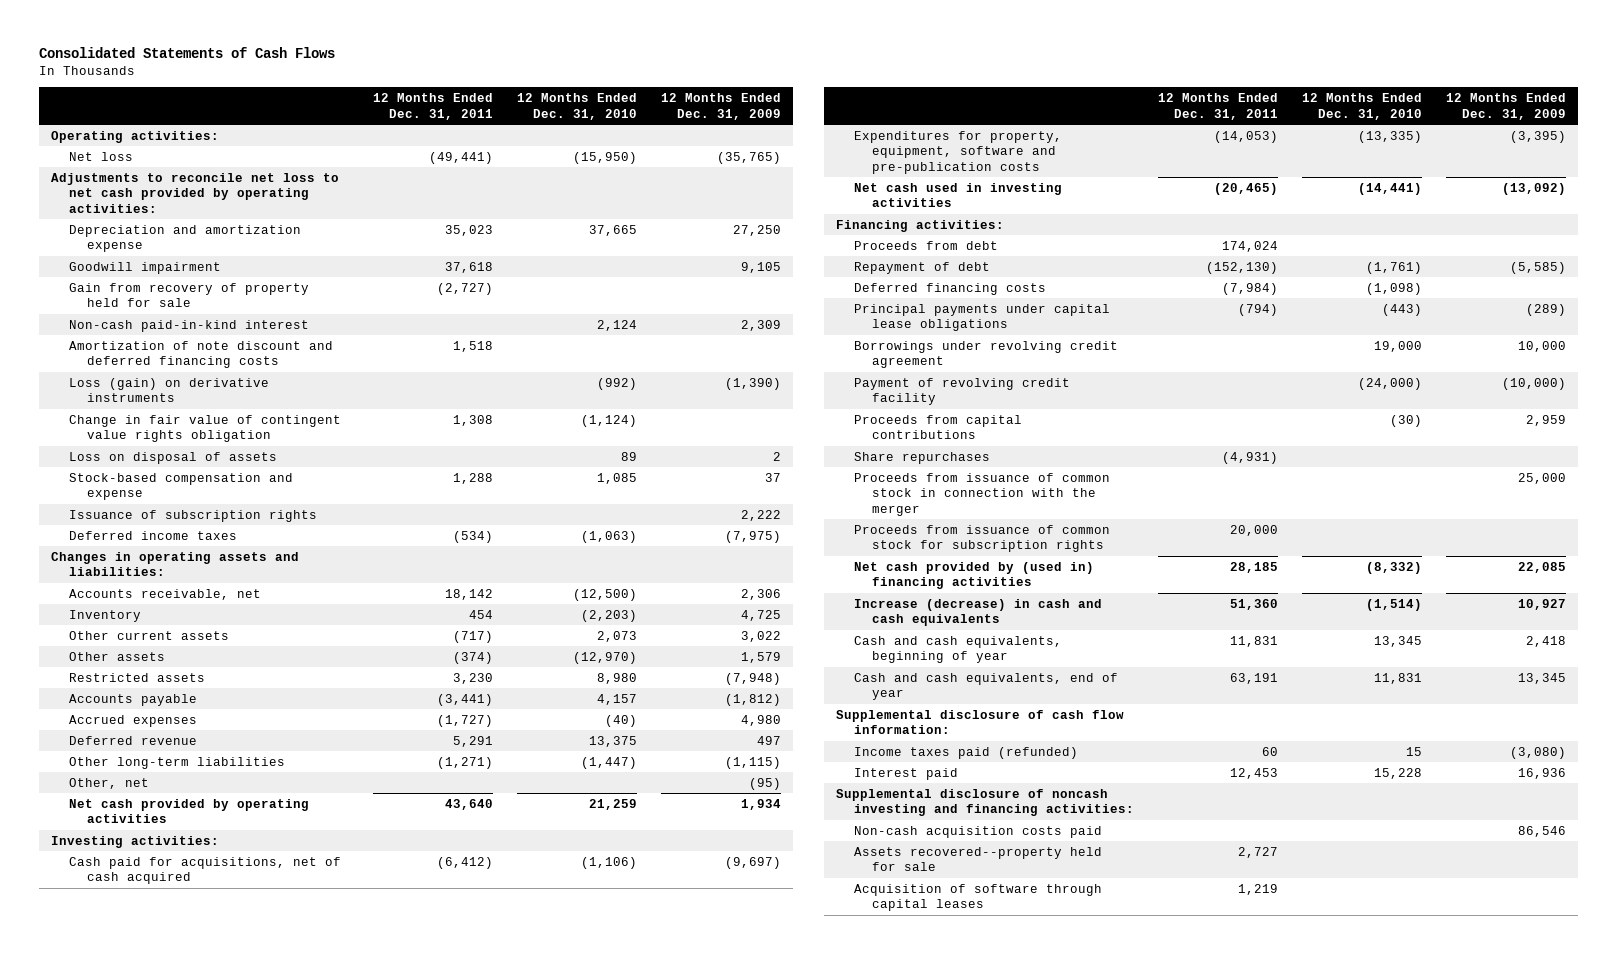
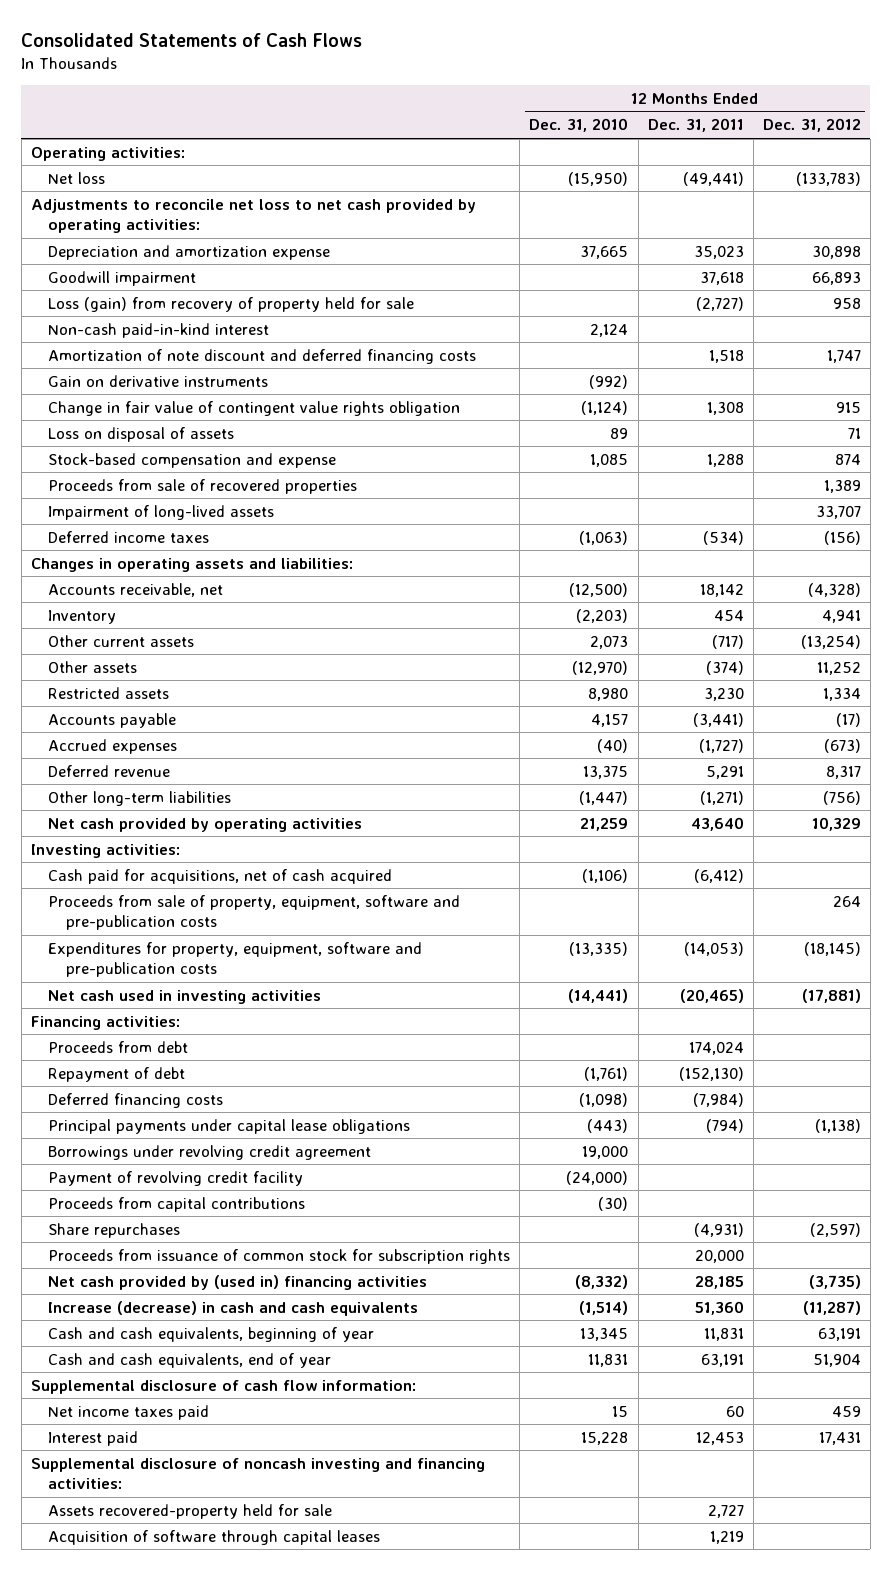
[661,93,782,120] 12 Months Ended Dec. 31, 2009 -> none
none -> [762,118,861,133] Dec. 31, 2012
[69,282,310,308] Gain from recovery of property held for sale -> [48,296,415,312] Loss (gain) from recovery of property held for sale
[69,377,270,403] Loss (gain) on derivative instruments -> [48,374,269,387] Gain on derivative instruments
[69,509,318,522] Issuance of subscription rights -> none
none -> [48,478,358,494] Proceeds from sale of recovered properties
none -> [48,504,275,520] Impairment of long-lived assets
[69,777,150,789] Other, net -> none
none -> [48,894,461,931] Proceeds from sale of property, equipment, software and pre-publication costs
[854,472,1111,516] Proceeds from issuance of common stock in connection with the merger -> none
[854,746,1079,759] Income taxes paid (refunded) -> [48,1404,210,1420] Net income taxes paid
[854,825,1103,838] Non-cash acquisition costs paid -> none
[854,846,1103,872] Assets recovered--property held for sale -> [48,1503,333,1519] Assets recovered-property held for sale

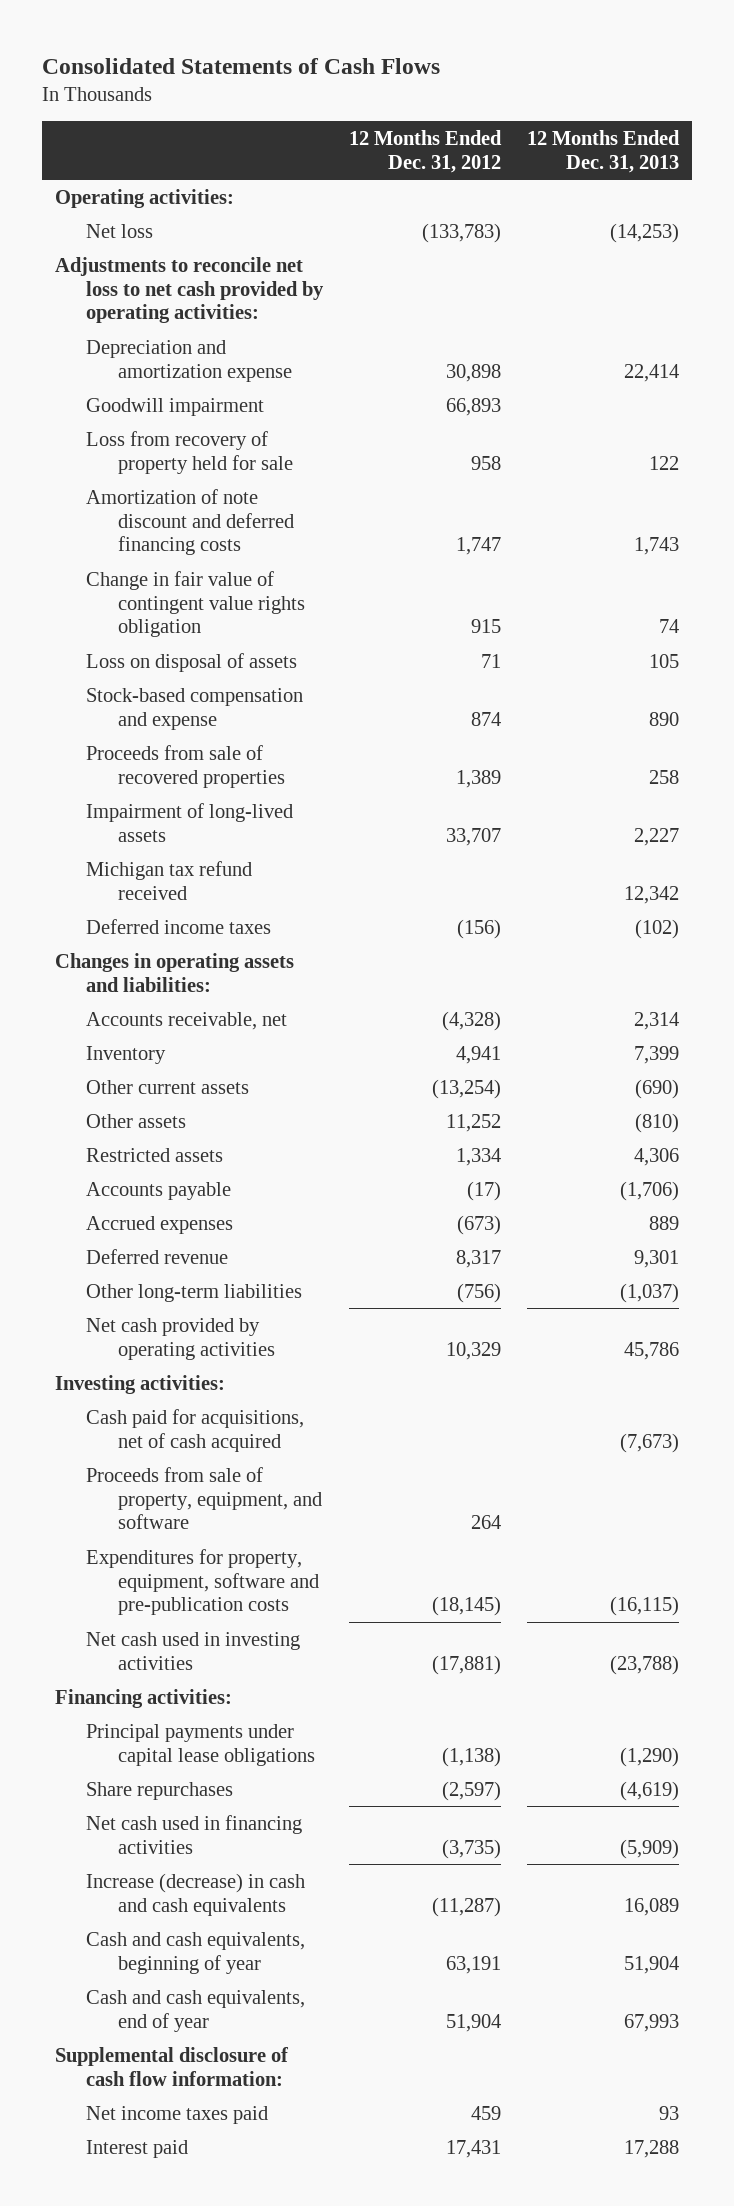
[529,118,629,133] Dec. 31, 2010 -> none
[647,118,744,133] Dec. 31, 2011 -> none
none -> [526,130,680,173] 12 Months Ended Dec. 31, 2013
[48,322,270,338] Non-cash paid-in-kind interest -> none
[48,296,415,312] Loss (gain) from recovery of property held for sale -> [86,430,293,474] Loss from recovery of property held for sale
[48,374,269,387] Gain on derivative instruments -> none
none -> [86,860,253,900] Michigan tax refund received
[48,894,461,931] Proceeds from sale of property, equipment, software and pre-publication costs -> [86,1466,322,1530] Proceeds from sale of property, equipment, and software
[48,1040,189,1053] Proceeds from debt -> none
[48,1066,186,1082] Repayment of debt -> none
[48,1092,224,1108] Deferred financing costs -> none
[48,1144,372,1160] Borrowings under revolving credit agreement -> none
[48,1170,304,1186] Payment of revolving credit facility -> none
[48,1196,306,1212] Proceeds from capital contributions -> none
[48,1248,511,1264] Proceeds from issuance of common stock for subscription rights -> none
[48,1274,428,1290] Net cash provided by (used in) financing activities -> [86,1814,303,1854] Net cash used in financing activities
[30,1457,485,1490] Supplemental disclosure of noncash investing and financing activities: -> none
[48,1503,333,1519] Assets recovered-property held for sale -> none
[48,1529,381,1545] Acquisition of software through capital leases -> none

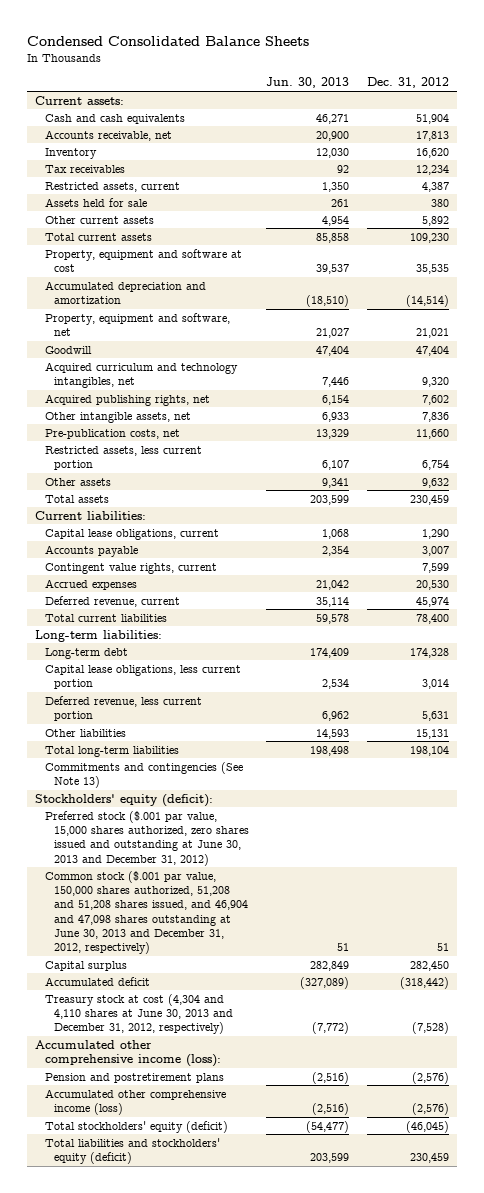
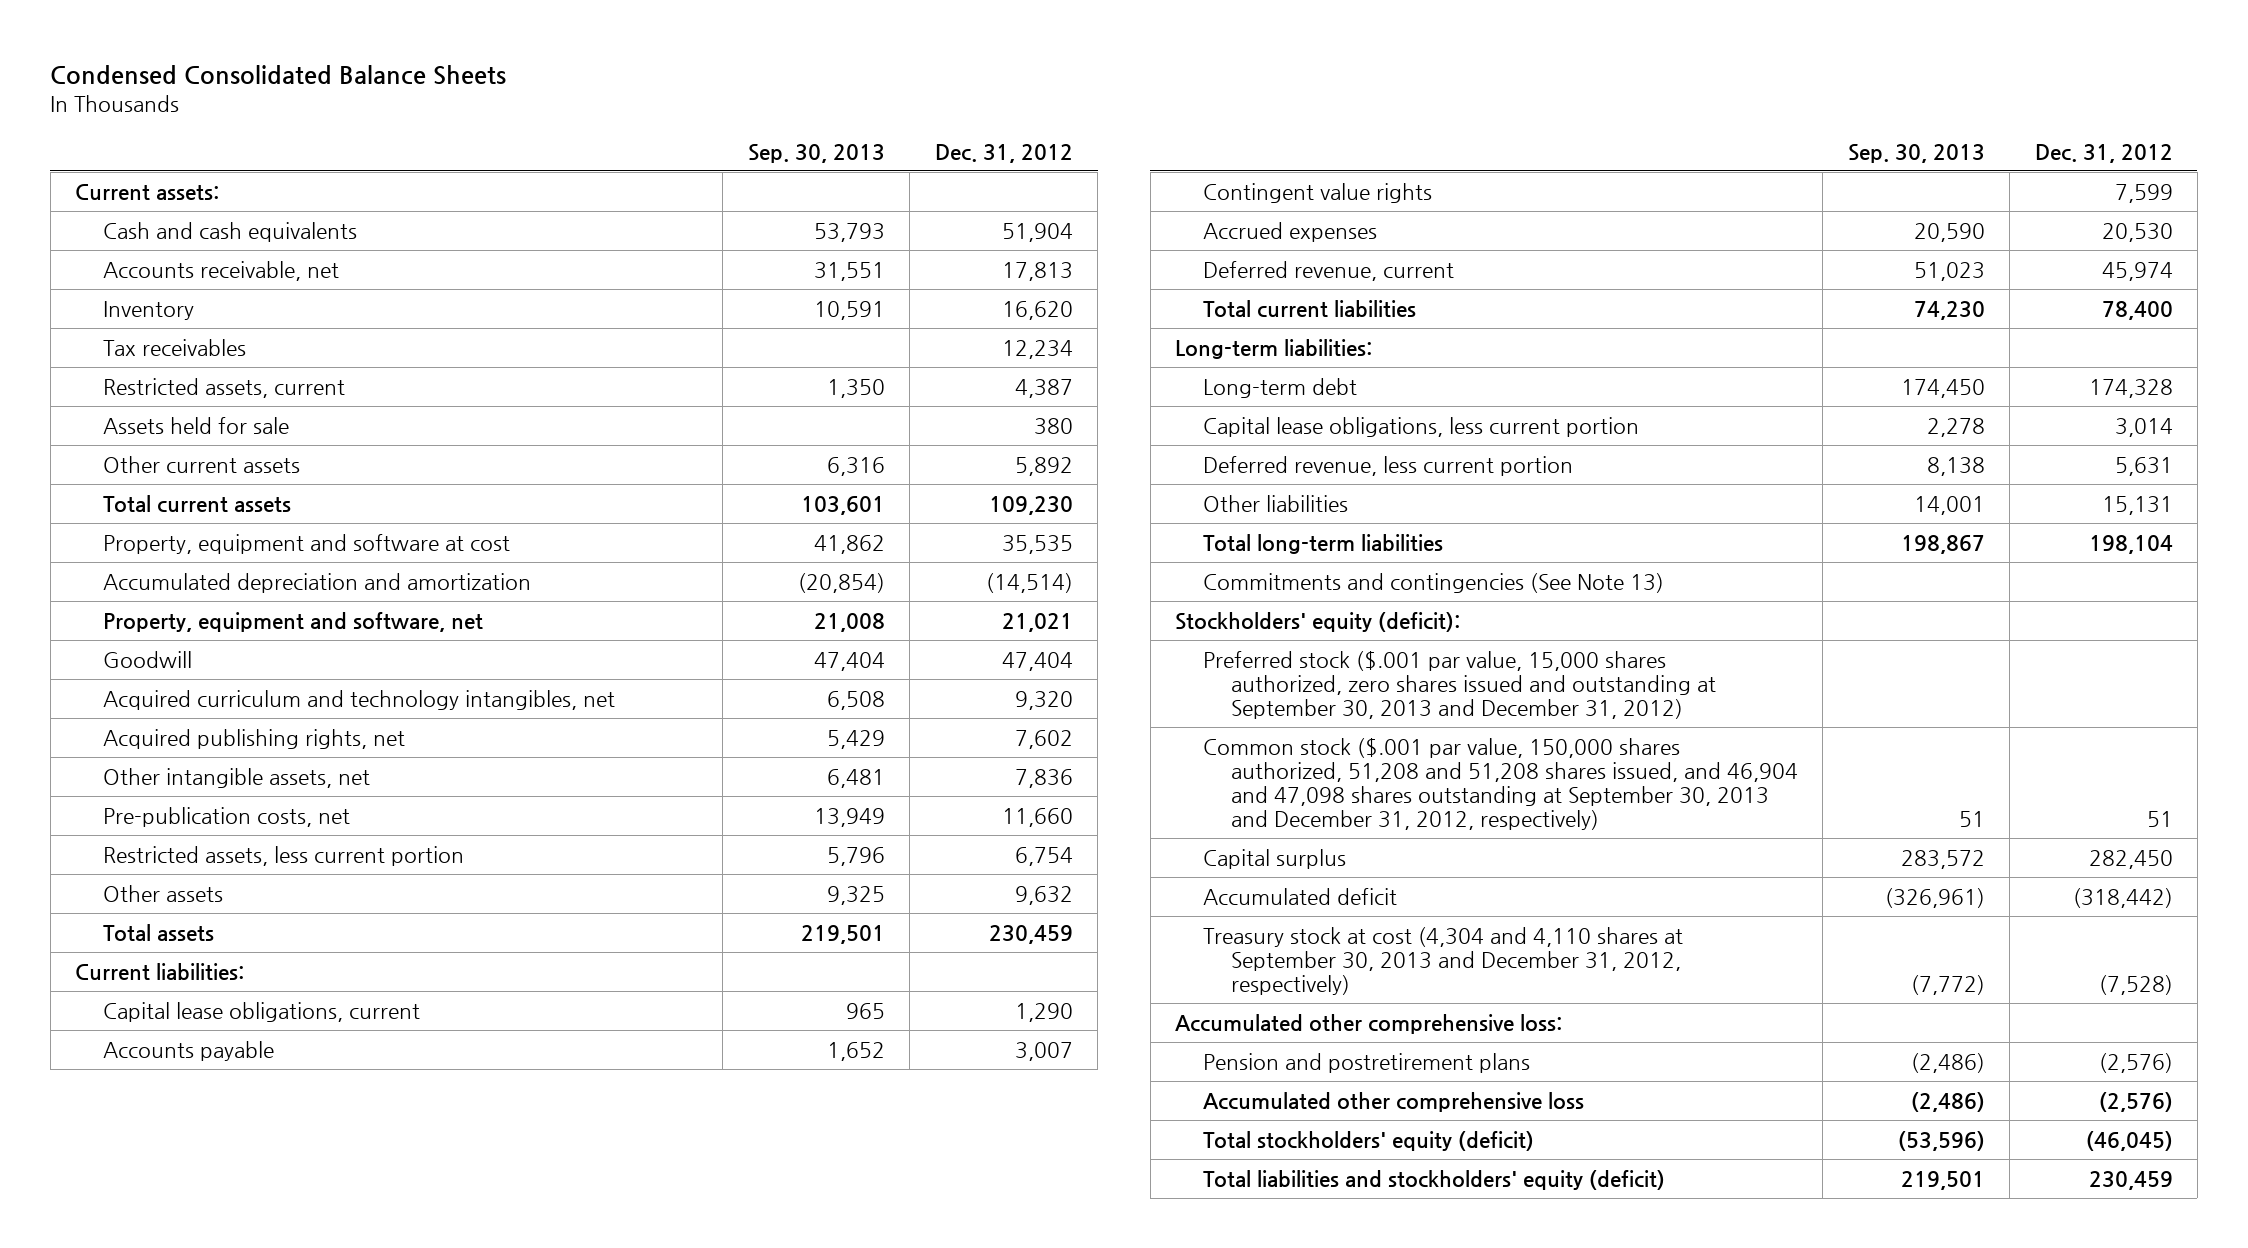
[266,77,350,89] Jun. 30, 2013 -> none
none -> [747,143,885,163] Sep. 30, 2013
[44,562,217,574] Contingent value rights, current -> [1202,182,1432,203] Contingent value rights
[44,810,250,866] Preferred stock ($.001 par value, 15,000 shares authorized, zero shares issued and outstanding at June 30, 2013 and December 31, 2012) -> [1202,650,1716,719] Preferred stock ($.001 par value, 15,000 shares authorized, zero shares issued and outstanding at September 30, 2013 and December 31, 2012)
[44,870,249,955] Common stock ($.001 par value, 150,000 shares authorized, 51,208 and 51,208 shares issued, and 46,904 and 47,098 shares outstanding at June 30, 2013 and December 31, 2012, respectively) -> [1202,737,1798,831] Common stock ($.001 par value, 150,000 shares authorized, 51,208 and 51,208 shares issued, and 46,904 and 47,098 shares outstanding at September 30, 2013 and December 31, 2012, respectively)
[44,993,234,1035] Treasury stock at cost (4,304 and 4,110 shares at June 30, 2013 and December 31, 2012, respectively) -> [1202,926,1683,995] Treasury stock at cost (4,304 and 4,110 shares at September 30, 2013 and December 31, 2012, respectively)
[35,1039,221,1068] Accumulated other comprehensive income (loss): -> [1174,1013,1562,1034] Accumulated other comprehensive loss:
[44,1088,226,1116] Accumulated other comprehensive income (loss) -> [1202,1091,1584,1112] Accumulated other comprehensive loss

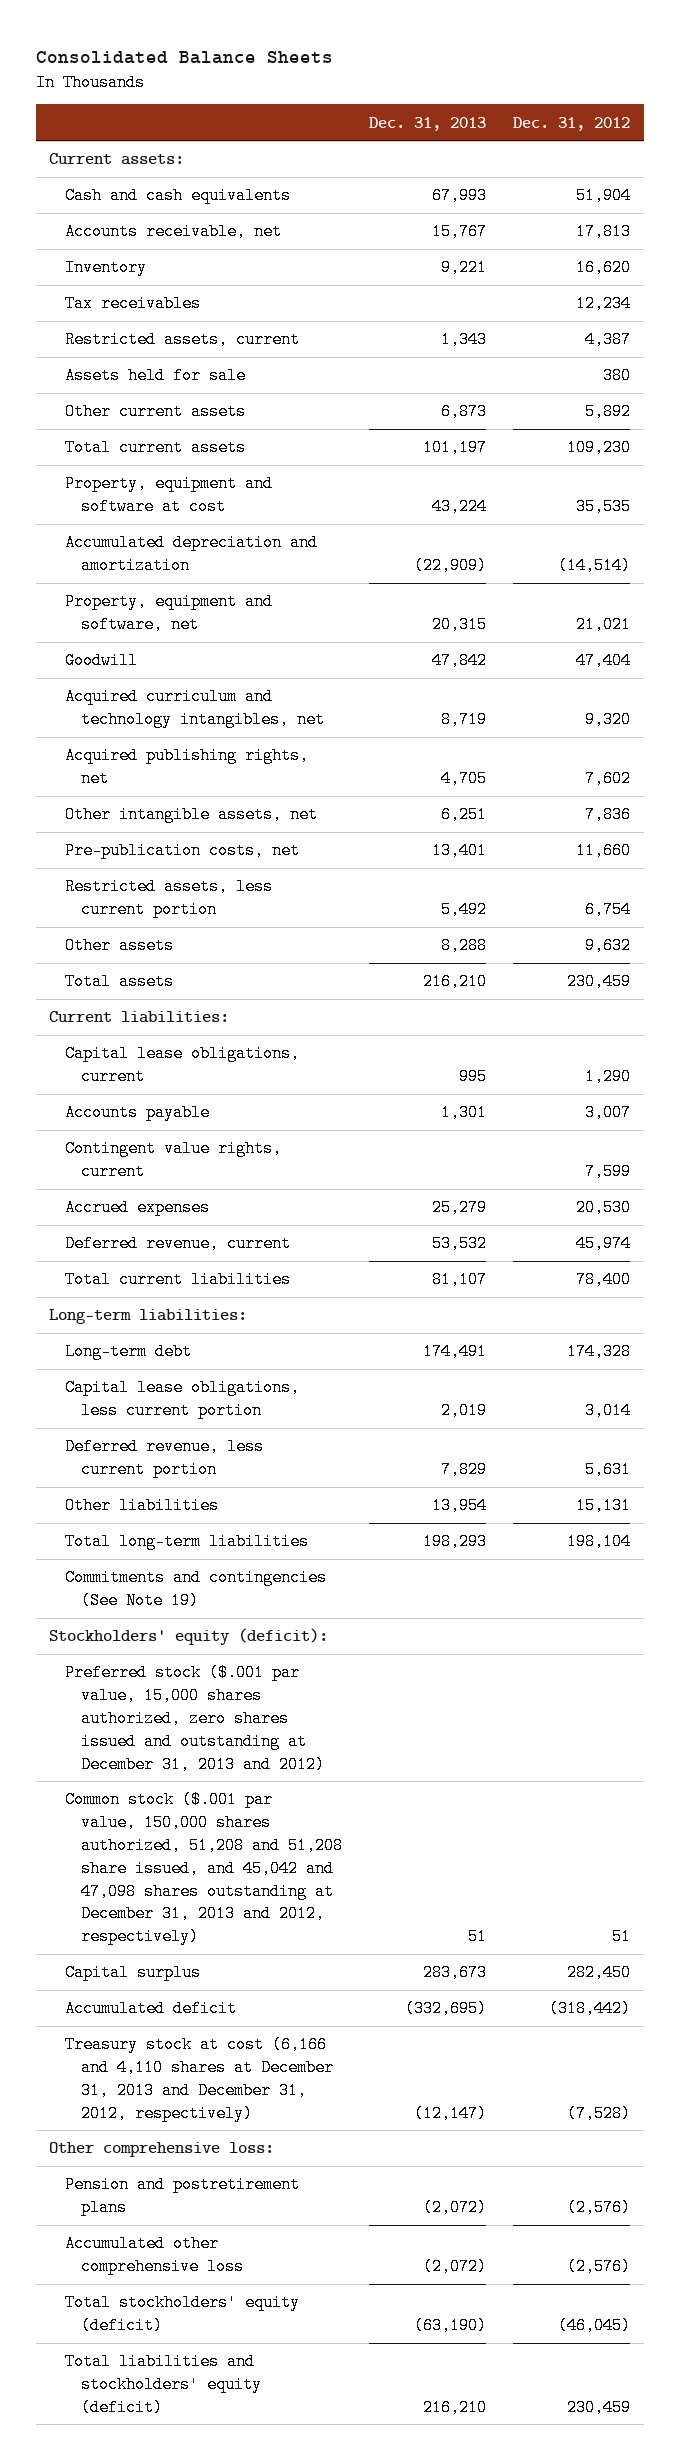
[50,64,507,85] Condensed Consolidated Balance Sheets -> [35,51,333,65] Consolidated Balance Sheets
[747,143,885,163] Sep. 30, 2013 -> none
none -> [369,116,487,131] Dec. 31, 2013
[1202,182,1432,203] Contingent value rights -> [65,1140,283,1181] Contingent value rights, current
[1202,572,1664,593] Commitments and contingencies (See Note 13) -> [65,1569,328,1610] Commitments and contingencies (See Note 19)
[1202,650,1716,719] Preferred stock ($.001 par value, 15,000 shares authorized, zero shares issued and outstanding at September 30, 2013 and December 31, 2012) -> [65,1664,325,1773] Preferred stock ($.001 par value, 15,000 shares authorized, zero shares issued and outstanding at December 31, 2013 and 2012)
[1202,737,1798,831] Common stock ($.001 par value, 150,000 shares authorized, 51,208 and 51,208 shares issued, and 46,904 and 47,098 shares outstanding at September 30, 2013 and December 31, 2012, respectively) -> [65,1791,343,1946] Common stock ($.001 par value, 150,000 shares authorized, 51,208 and 51,208 share issued, and 45,042 and 47,098 shares outstanding at December 31, 2013 and 2012, respectively)
[1202,926,1683,995] Treasury stock at cost (4,304 and 4,110 shares at September 30, 2013 and December 31, 2012, respectively) -> [65,2036,334,2122] Treasury stock at cost (6,166 and 4,110 shares at December 31, 2013 and December 31, 2012, respectively)
[1174,1013,1562,1034] Accumulated other comprehensive loss: -> [49,2142,275,2158] Other comprehensive loss:

